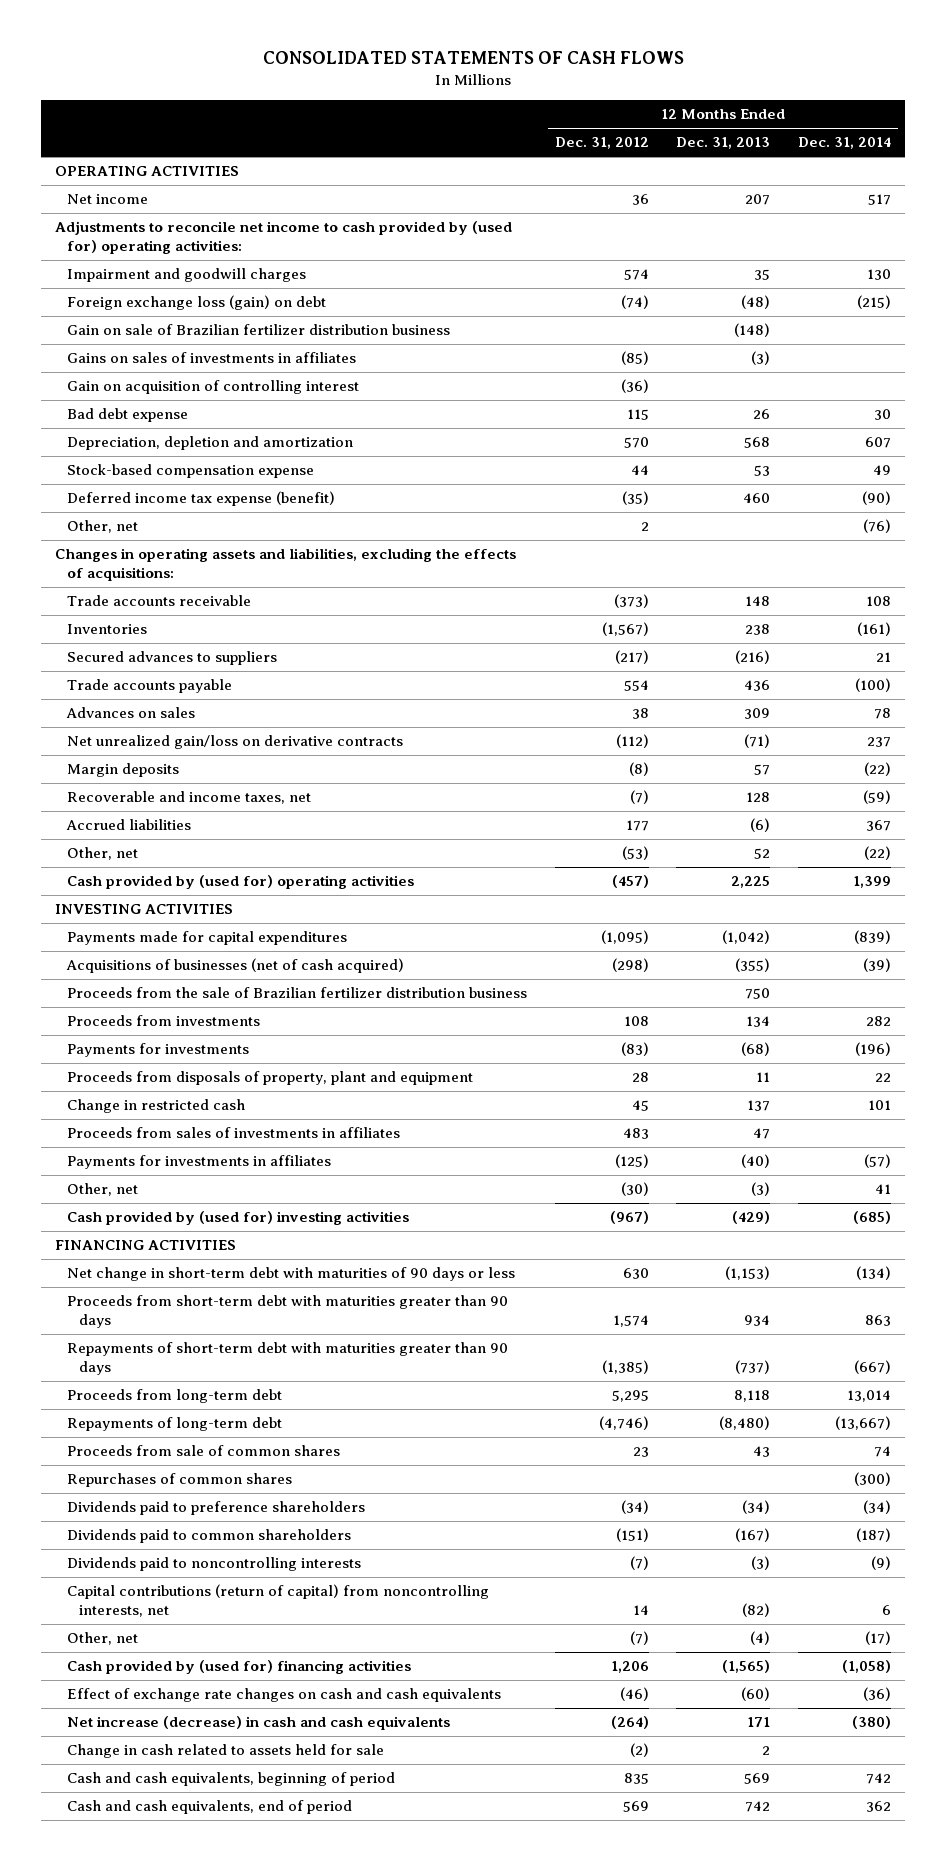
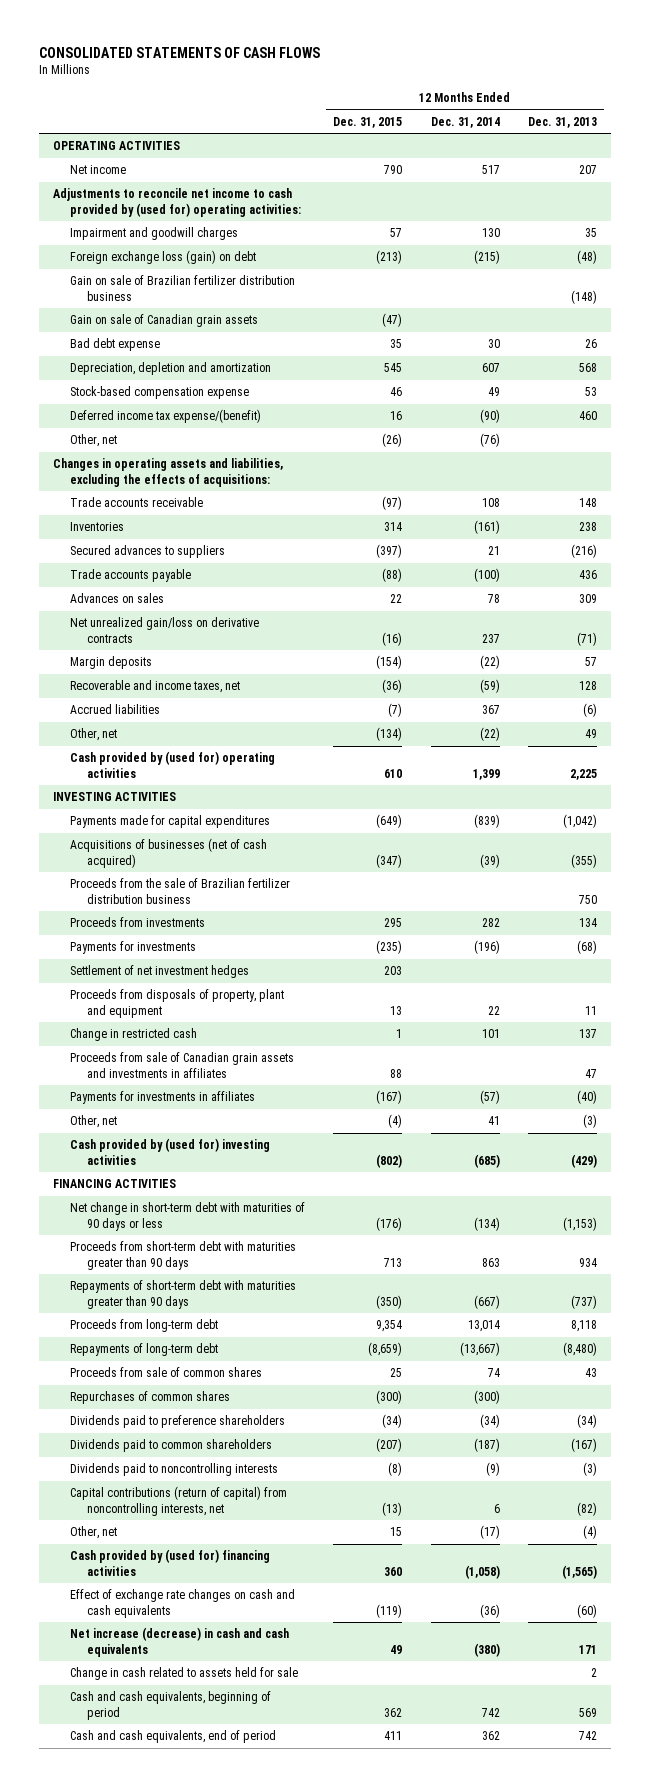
[554,137,649,150] Dec. 31, 2012 -> none
none -> [333,116,403,128] Dec. 31, 2015
[67,352,357,364] Gains on sales of investments in affiliates -> none
[67,380,360,395] Gain on acquisition of controlling interest -> none
none -> [70,314,259,328] Gain on sale of Canadian grain assets
[67,491,336,507] Deferred income tax expense (benefit) -> [70,409,262,424] Deferred income tax expense/(benefit)
[754,848,771,860] 52 -> [584,729,597,739] 49
none -> [70,965,250,979] Settlement of net investment hedges
[67,1127,401,1139] Proceeds from sales of investments in affiliates -> [70,1052,295,1078] Proceeds from sale of Canadian grain assets and investments in affiliates

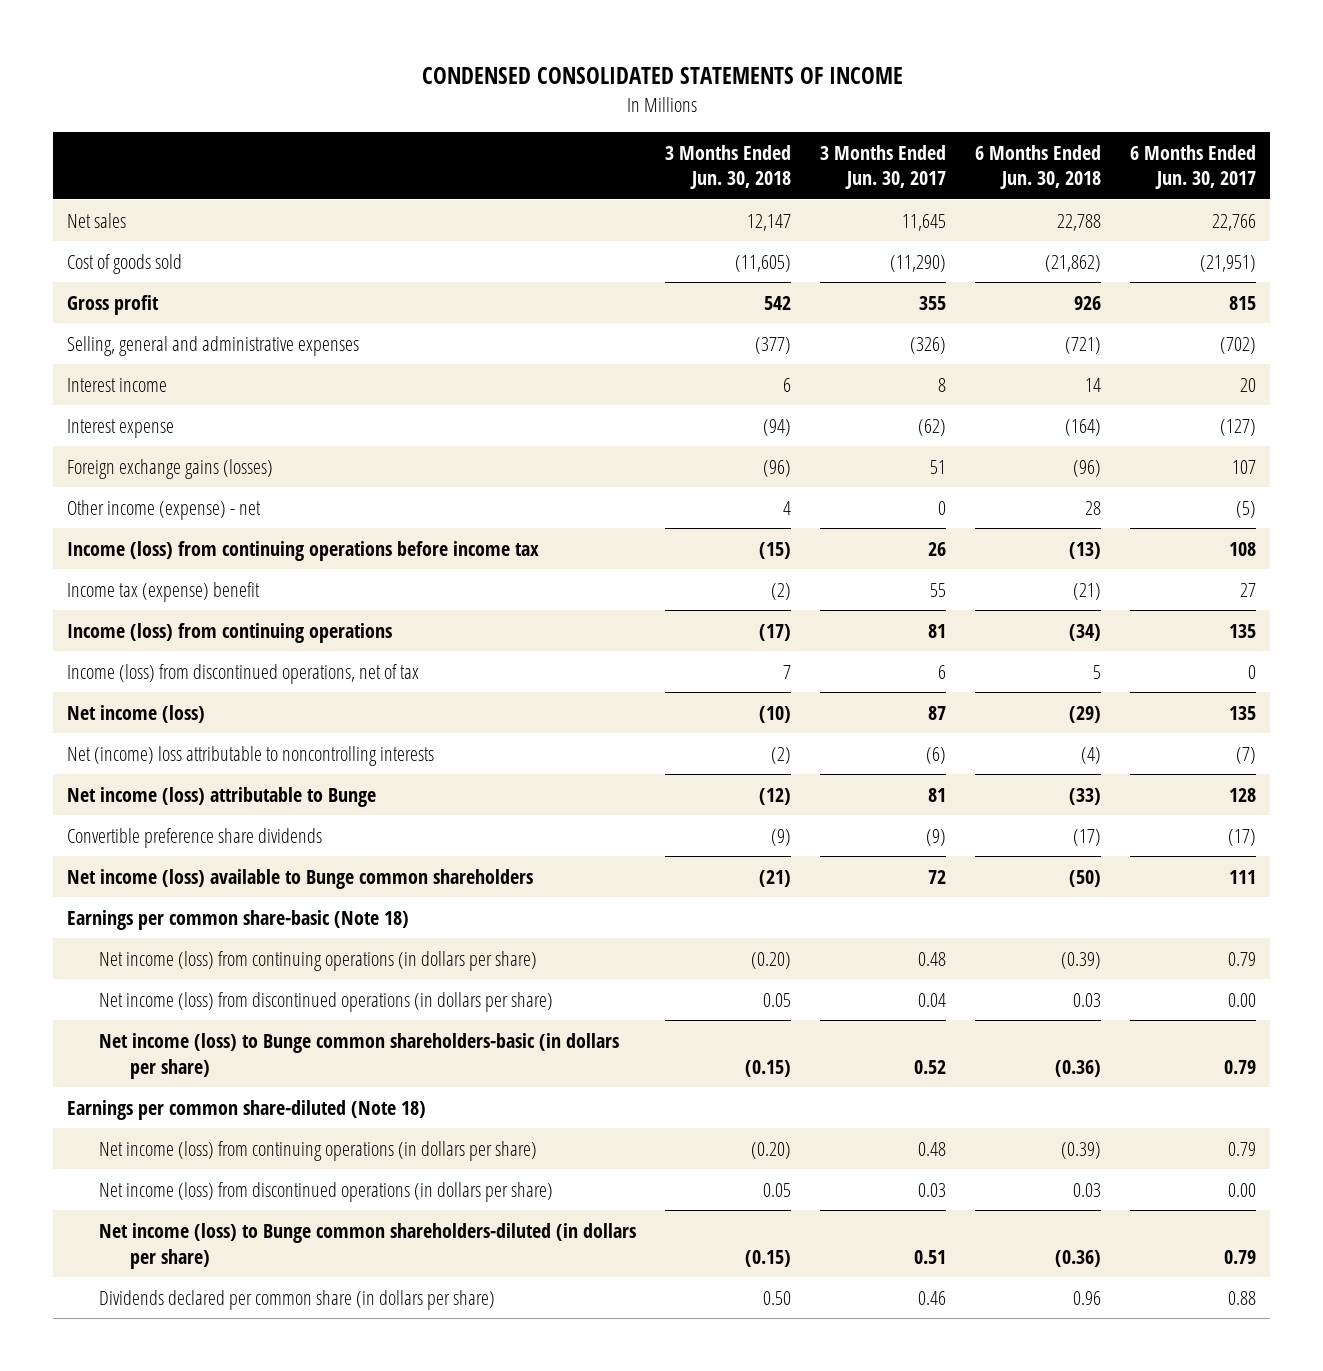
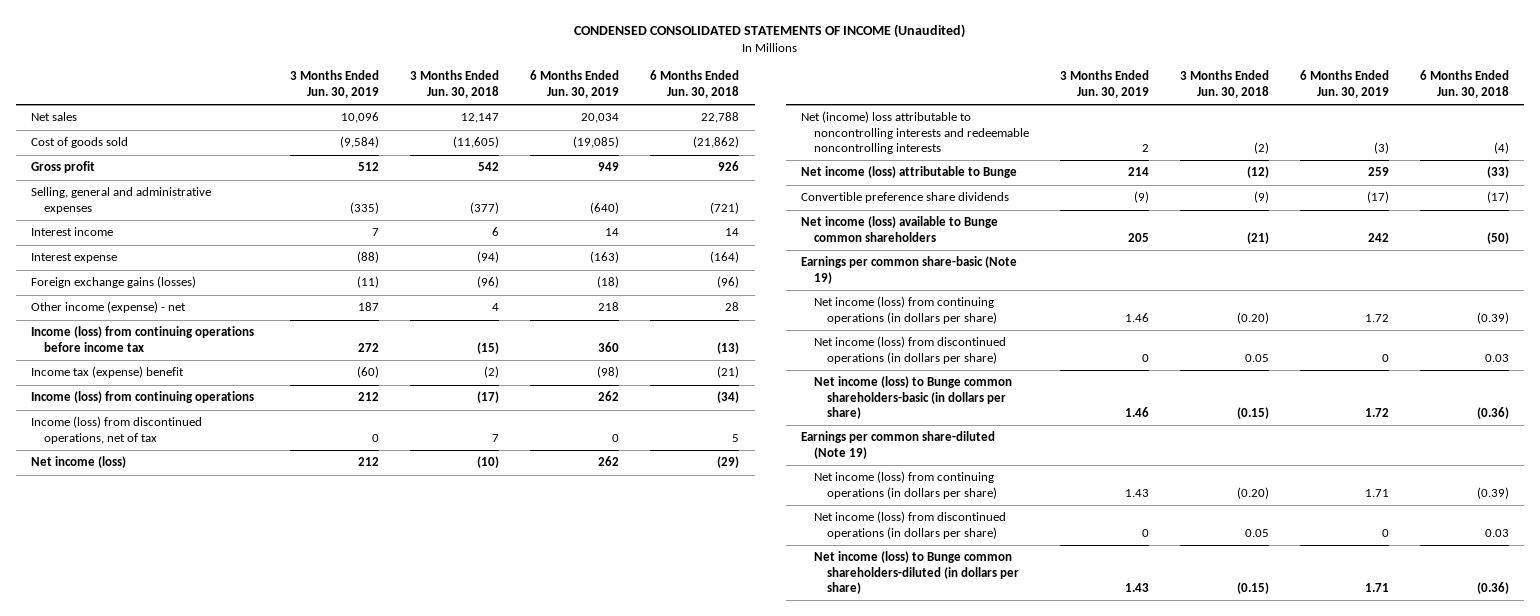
[421,67,903,85] CONDENSED CONSOLIDATED STATEMENTS OF INCOME -> [574,24,966,39] CONDENSED CONSOLIDATED STATEMENTS OF INCOME (Unaudited)
[819,144,946,190] 3 Months Ended Jun. 30, 2017 -> none
[1129,144,1256,190] 6 Months Ended Jun. 30, 2017 -> none
none -> [290,70,380,98] 3 Months Ended Jun. 30, 2019
none -> [530,70,620,98] 6 Months Ended Jun. 30, 2019
[67,745,435,766] Net (income) loss attributable to noncontrolling interests -> [801,111,1029,155] Net (income) loss attributable to noncontrolling interests and redeemable noncontrolling interests
[67,909,410,930] Earnings per common share-basic (Note 18) -> [801,256,1018,284] Earnings per common share-basic (Note 19)
[67,1099,427,1120] Earnings per common share-diluted (Note 18) -> [801,431,996,459] Earnings per common share-diluted (Note 19)
[98,1289,495,1310] Dividends declared per common share (in dollars per share) -> none

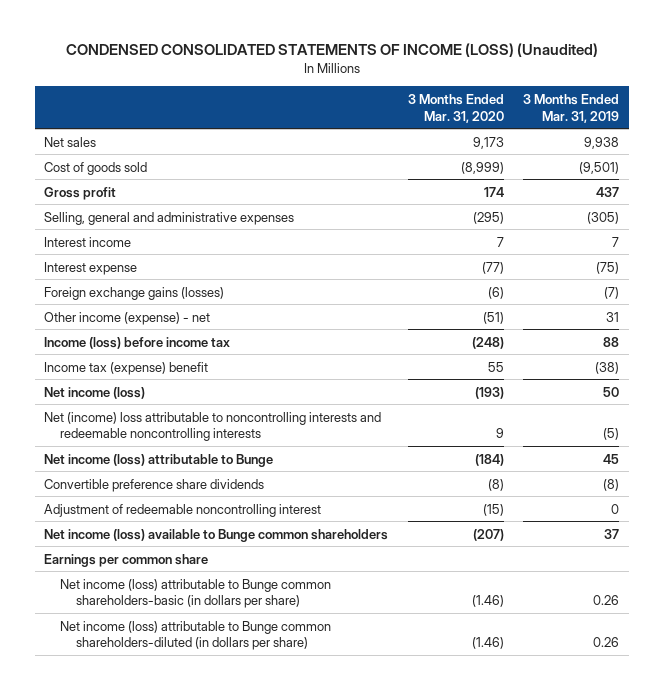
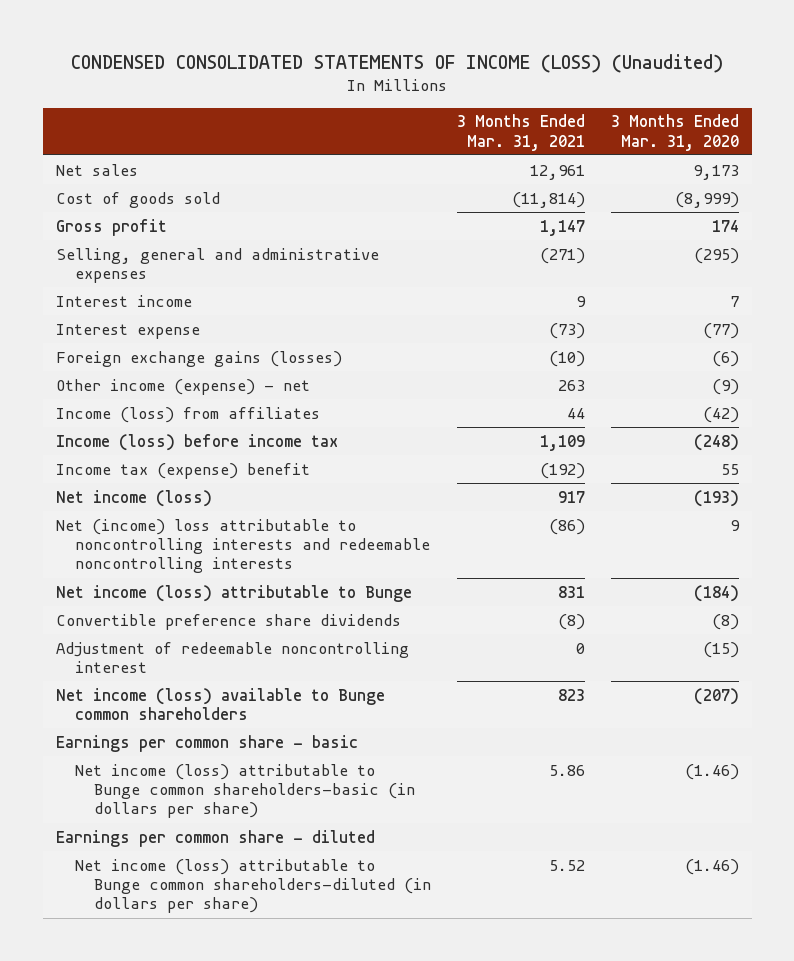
[523,93,620,123] 3 Months Ended Mar. 31, 2019 -> none
none -> [456,114,585,151] 3 Months Ended Mar. 31, 2021
[482,311,504,324] (51) -> [711,378,739,395] (9)
none -> [55,406,320,423] Income (loss) from affiliates
[44,553,209,567] Earnings per common share -> [55,734,358,752] Earnings per common share - basic
none -> [55,829,375,847] Earnings per common share - diluted

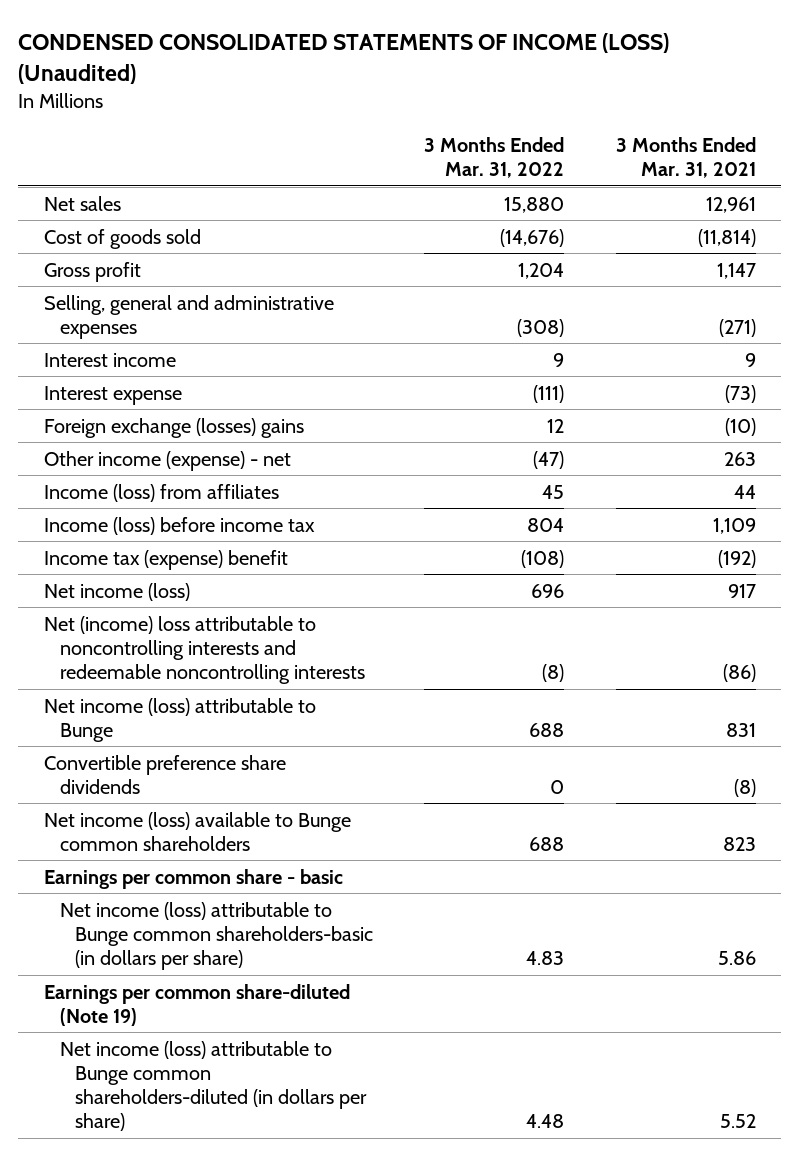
[610,114,739,151] 3 Months Ended Mar. 31, 2020 -> none
none -> [424,137,565,179] 3 Months Ended Mar. 31, 2022
[55,350,342,367] Foreign exchange gains (losses) -> [44,417,305,438] Foreign exchange (losses) gains
[55,641,409,674] Adjustment of redeemable noncontrolling interest -> none
[55,829,375,847] Earnings per common share - diluted -> [44,983,351,1026] Earnings per common share-diluted (Note 19)

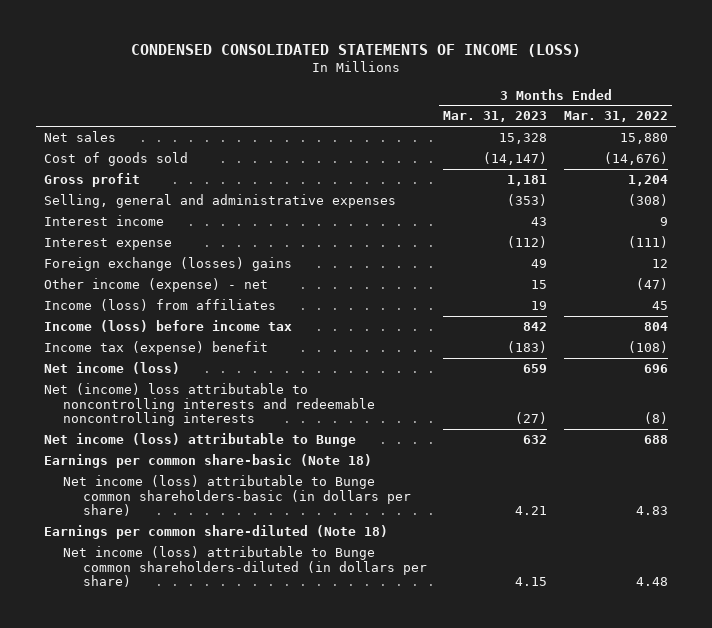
[18,32,670,85] CONDENSED CONSOLIDATED STATEMENTS OF INCOME (LOSS) (Unaudited) -> [130,44,581,58] CONDENSED CONSOLIDATED STATEMENTS OF INCOME (LOSS)
[615,137,756,179] 3 Months Ended Mar. 31, 2021 -> none
none -> [443,111,548,123] Mar. 31, 2023
[44,754,287,794] Convertible preference share dividends -> none
[44,811,352,851] Net income (loss) available to Bunge common shareholders -> none
[44,868,344,889] Earnings per common share - basic -> [44,454,373,469] Earnings per common share-basic (Note 18)
[44,983,351,1026] Earnings per common share-diluted (Note 19) -> [44,525,389,540] Earnings per common share-diluted (Note 18)

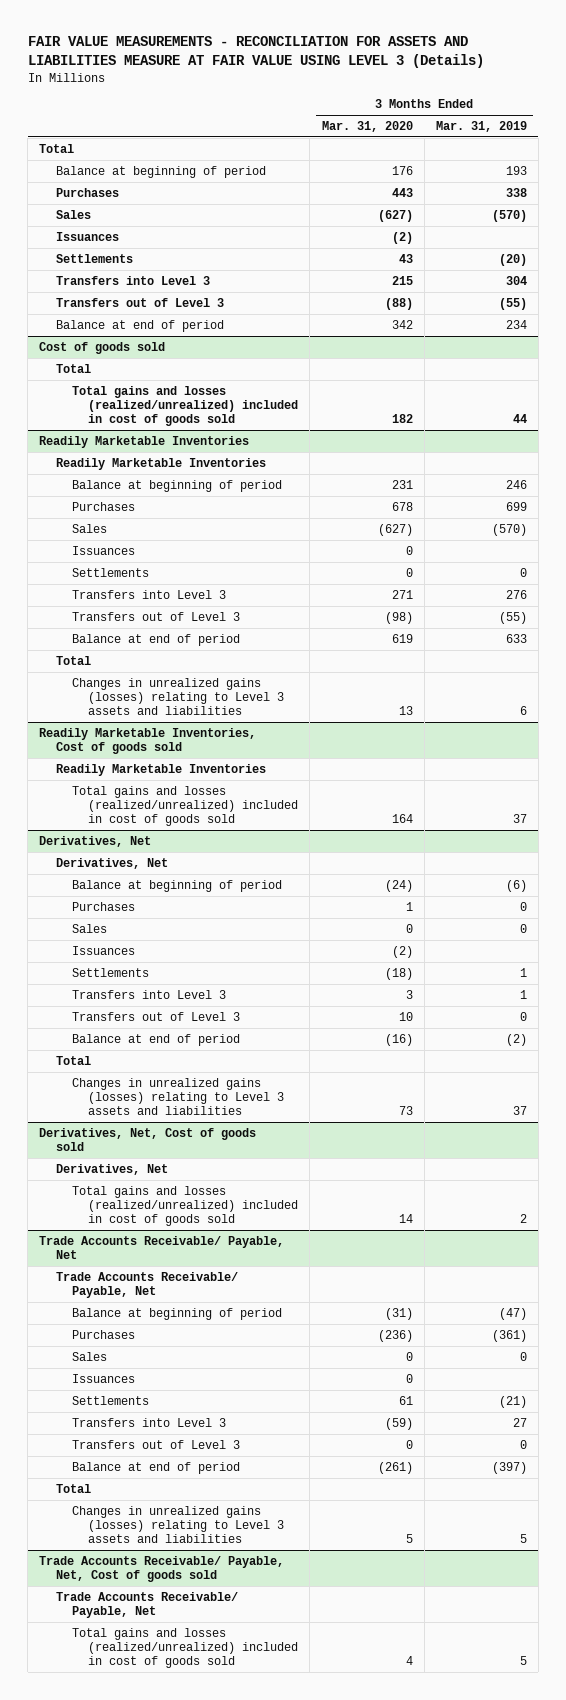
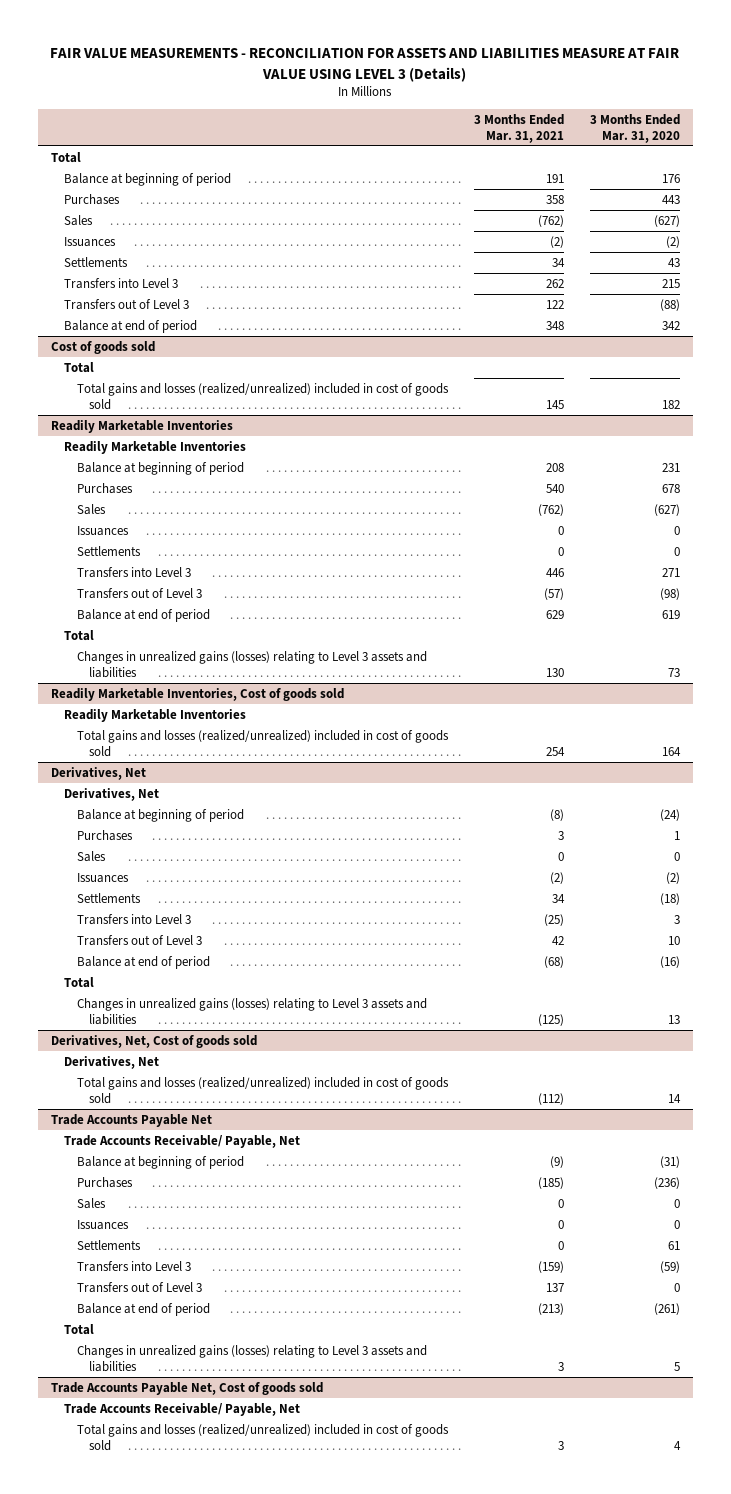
[435,121,527,133] Mar. 31, 2019 -> none
none -> [473,113,564,143] 3 Months Ended Mar. 31, 2021
[398,705,413,715] 13 -> [667,667,680,677] 73
[398,1105,413,1115] 73 -> [667,1014,680,1024] 13
[39,1235,285,1259] Trade Accounts Receivable/ Payable, Net -> [51,1113,213,1127] Trade Accounts Payable Net
[39,1555,285,1582] Trade Accounts Receivable/ Payable, Net, Cost of goods sold -> [51,1381,324,1395] Trade Accounts Payable Net, Cost of goods sold

